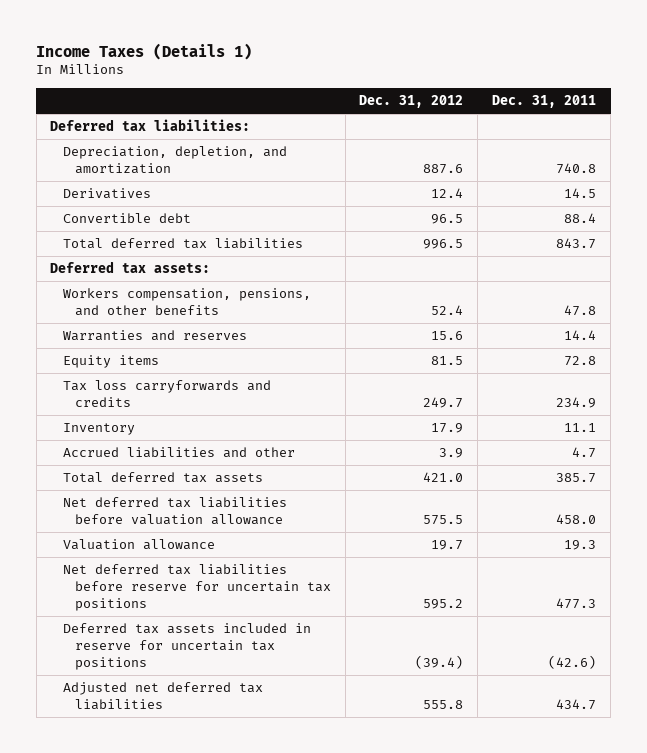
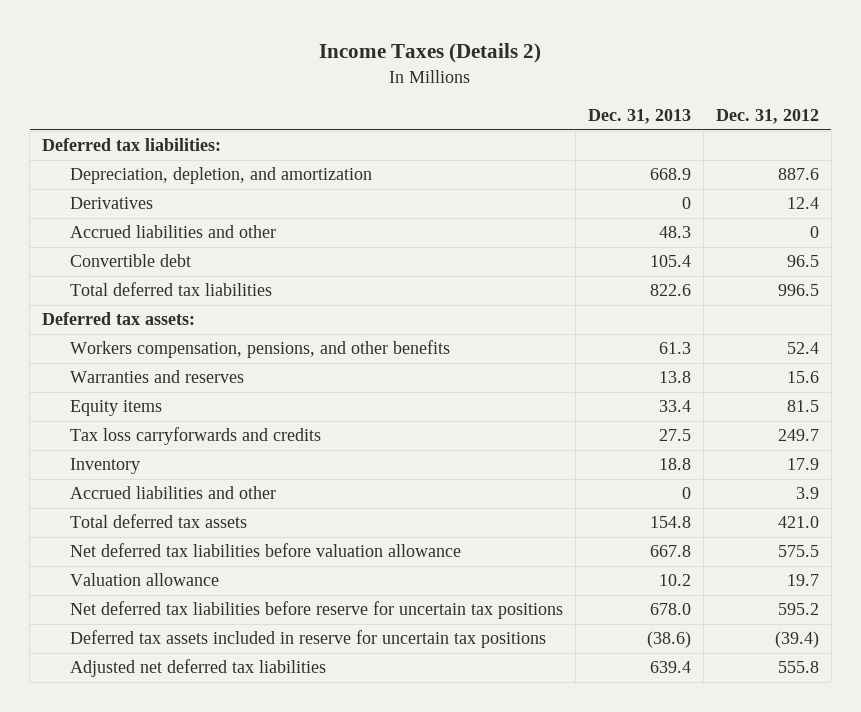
[36,42,253,60] Income Taxes (Details 1) -> [319,43,542,64] Income Taxes (Details 2)
[492,94,597,108] Dec. 31, 2011 -> none
none -> [588,109,692,125] Dec. 31, 2013
none -> [70,225,277,239] Accrued liabilities and other

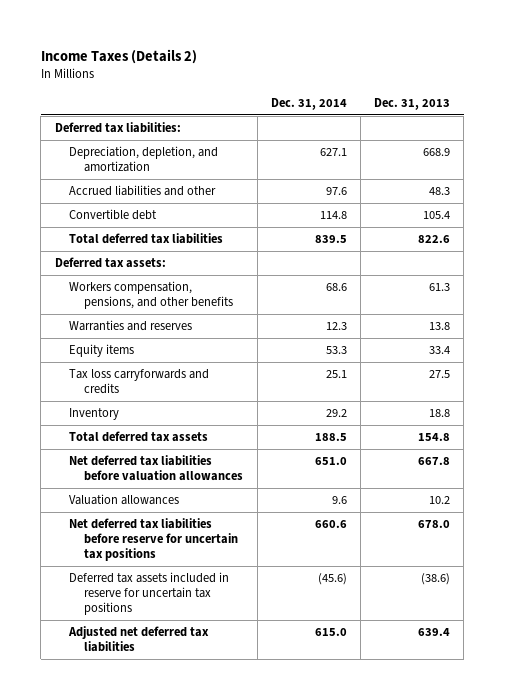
[715,109,819,125] Dec. 31, 2012 -> none
none -> [270,97,347,110] Dec. 31, 2014
[70,197,154,210] Derivatives -> none
[70,486,277,500] Accrued liabilities and other -> none
[70,543,462,558] Net deferred tax liabilities before valuation allowance -> [69,455,244,482] Net deferred tax liabilities before valuation allowances
[70,573,220,587] Valuation allowance -> [69,494,180,506] Valuation allowances

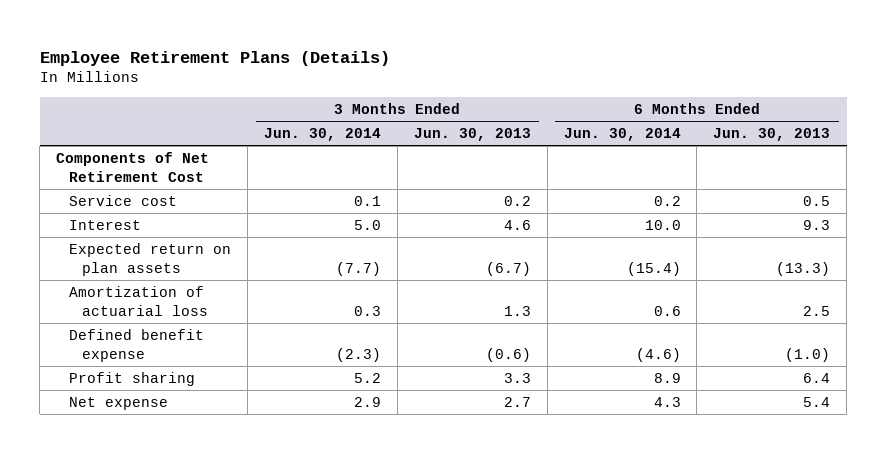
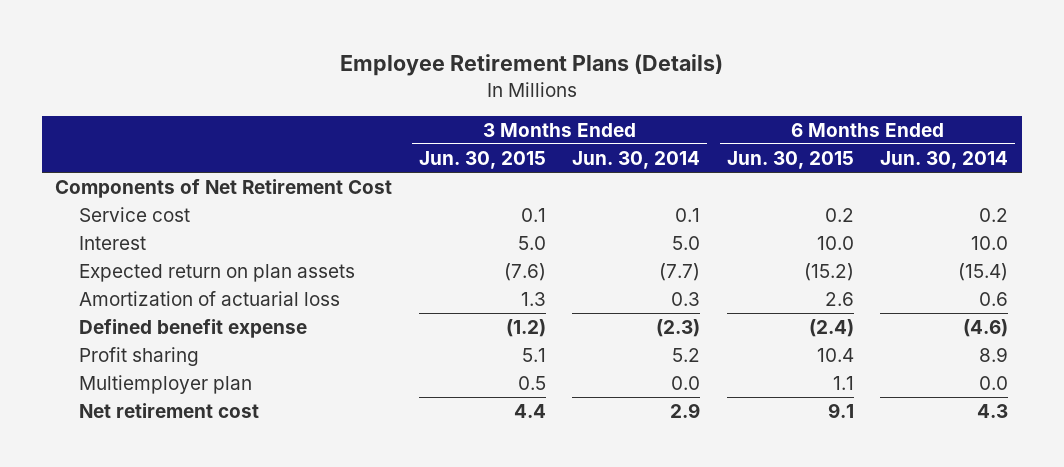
[413,128,531,142] Jun. 30, 2013 -> none
[713,128,831,142] Jun. 30, 2013 -> none
none -> [418,150,546,169] Jun. 30, 2015
none -> [726,150,854,169] Jun. 30, 2015
none -> [78,374,252,394] Multiemployer plan
[69,396,169,410] Net expense -> [78,402,259,418] Net retirement cost

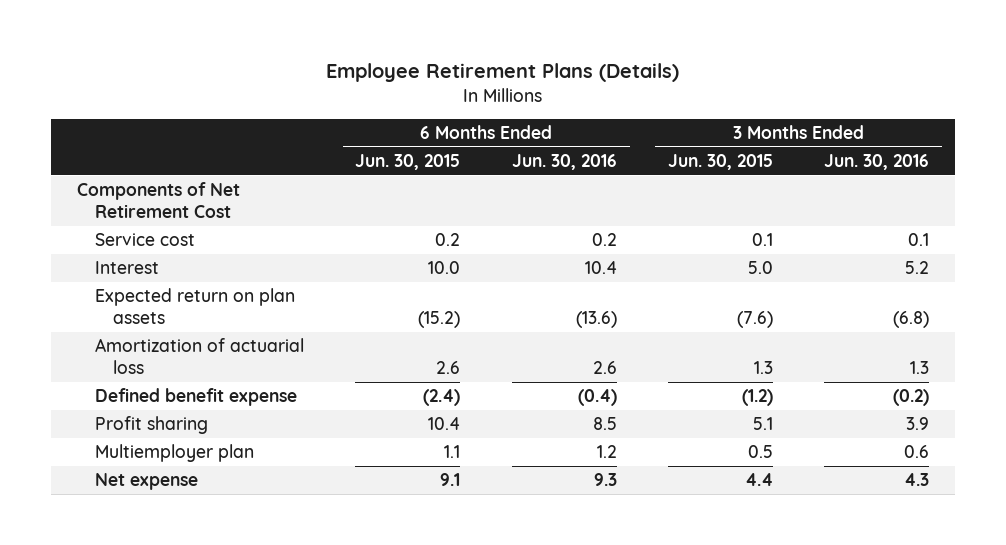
[572,150,701,169] Jun. 30, 2014 -> none
[880,150,1009,169] Jun. 30, 2014 -> none
none -> [511,153,617,170] Jun. 30, 2016
none -> [824,153,930,170] Jun. 30, 2016
[78,402,259,418] Net retirement cost -> [94,473,198,491] Net expense

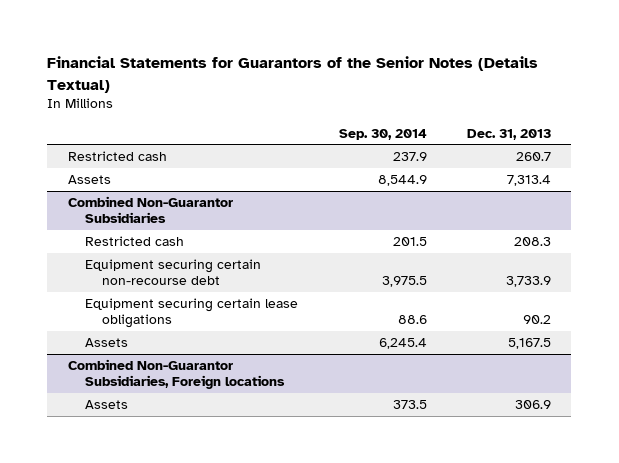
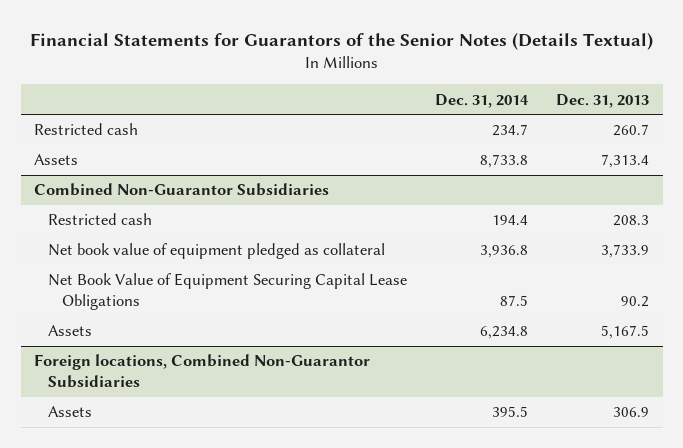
[338,128,427,140] Sep. 30, 2014 -> none
none -> [434,93,529,108] Dec. 31, 2014
[84,258,261,286] Equipment securing certain non-recourse debt -> [48,243,386,260] Net book value of equipment pledged as collateral
[84,297,298,329] Equipment securing certain lease obligations -> [48,273,408,311] Net Book Value of Equipment Securing Capital Lease Obligations
[67,358,285,390] Combined Non-Guarantor Subsidiaries, Foreign locations -> [34,354,371,389] Foreign locations, Combined Non-Guarantor Subsidiaries

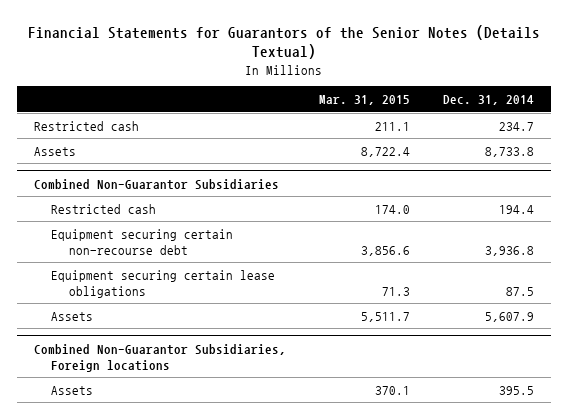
[555,93,649,108] Dec. 31, 2013 -> none
none -> [318,95,410,106] Mar. 31, 2015
[48,243,386,260] Net book value of equipment pledged as collateral -> [51,228,234,255] Equipment securing certain non-recourse debt
[48,273,408,311] Net Book Value of Equipment Securing Capital Lease Obligations -> [51,269,276,298] Equipment securing certain lease obligations
[479,326,528,340] 6,234.8 -> [485,311,535,322] 5,607.9
[34,354,371,389] Foreign locations, Combined Non-Guarantor Subsidiaries -> [33,343,286,372] Combined Non-Guarantor Subsidiaries, Foreign locations

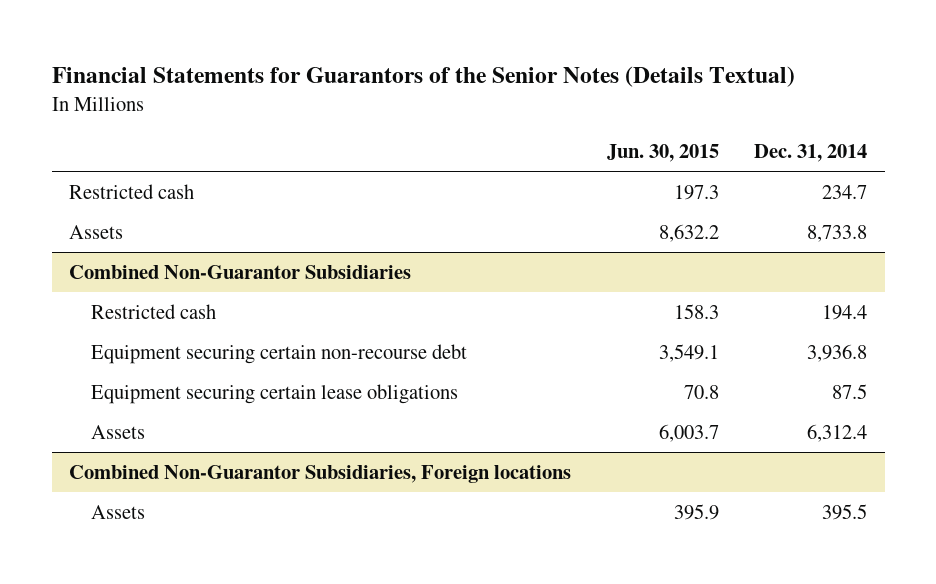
[318,95,410,106] Mar. 31, 2015 -> none
none -> [606,143,719,162] Jun. 30, 2015
[485,311,535,322] 5,607.9 -> [807,423,868,442] 6,312.4

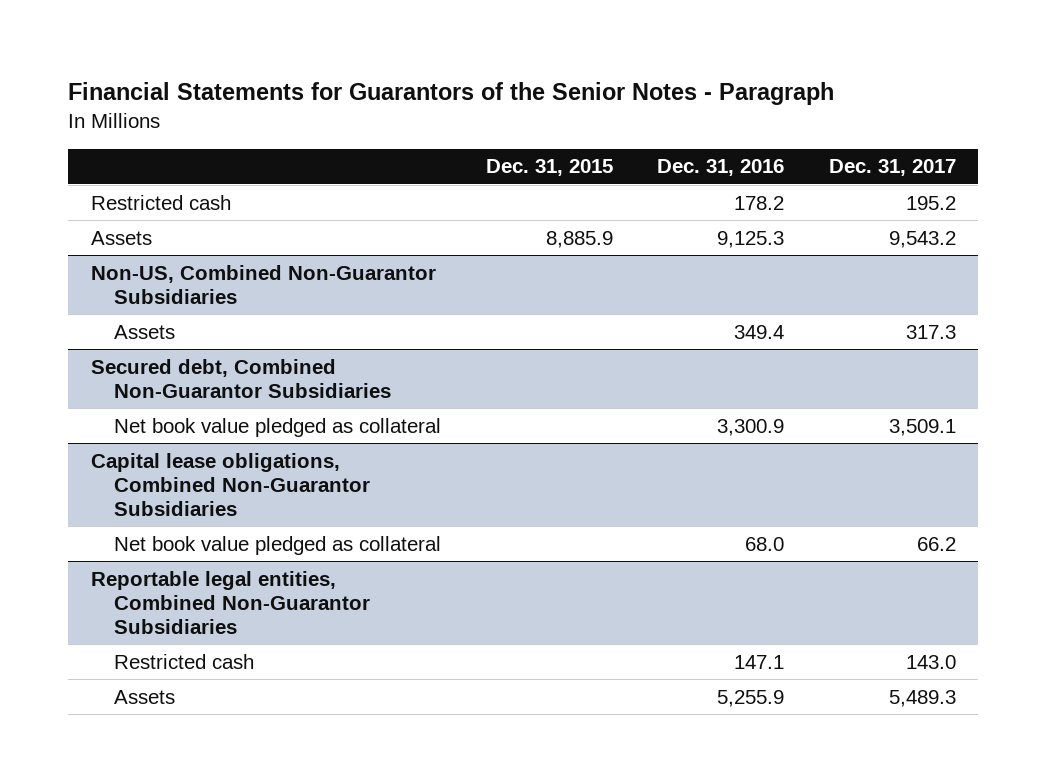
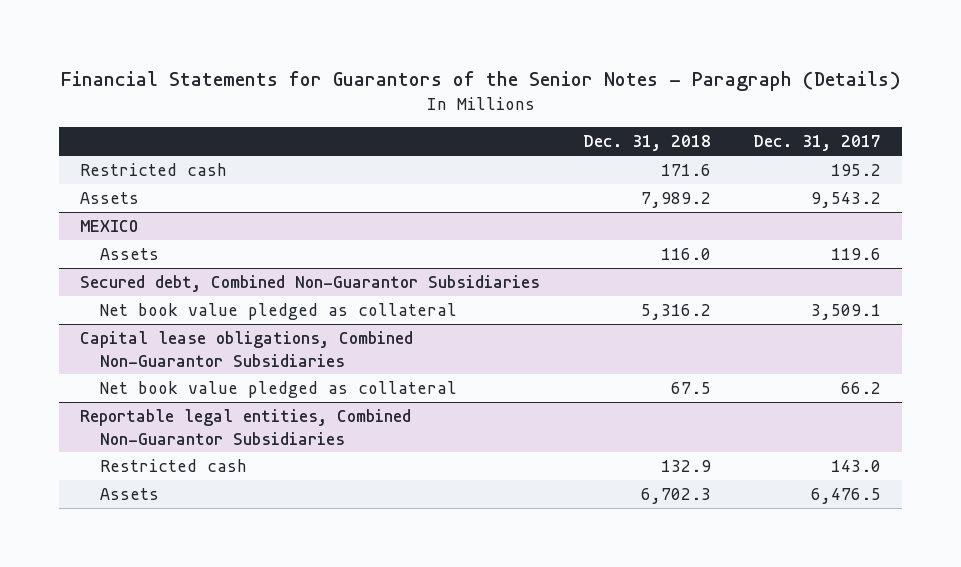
[68,82,835,106] Financial Statements for Guarantors of the Senior Notes - Paragraph -> [60,71,901,92] Financial Statements for Guarantors of the Senior Notes - Paragraph (Details)
[485,159,613,177] Dec. 31, 2015 -> none
[657,159,785,177] Dec. 31, 2016 -> none
none -> [582,135,711,152] Dec. 31, 2018
[90,264,436,304] Non-US, Combined Non-Guarantor Subsidiaries -> none
none -> [80,220,139,233] MEXICO
[905,324,956,339] 317.3 -> [831,248,882,261] 119.6
[888,689,956,707] 5,489.3 -> [811,488,882,505] 6,476.5

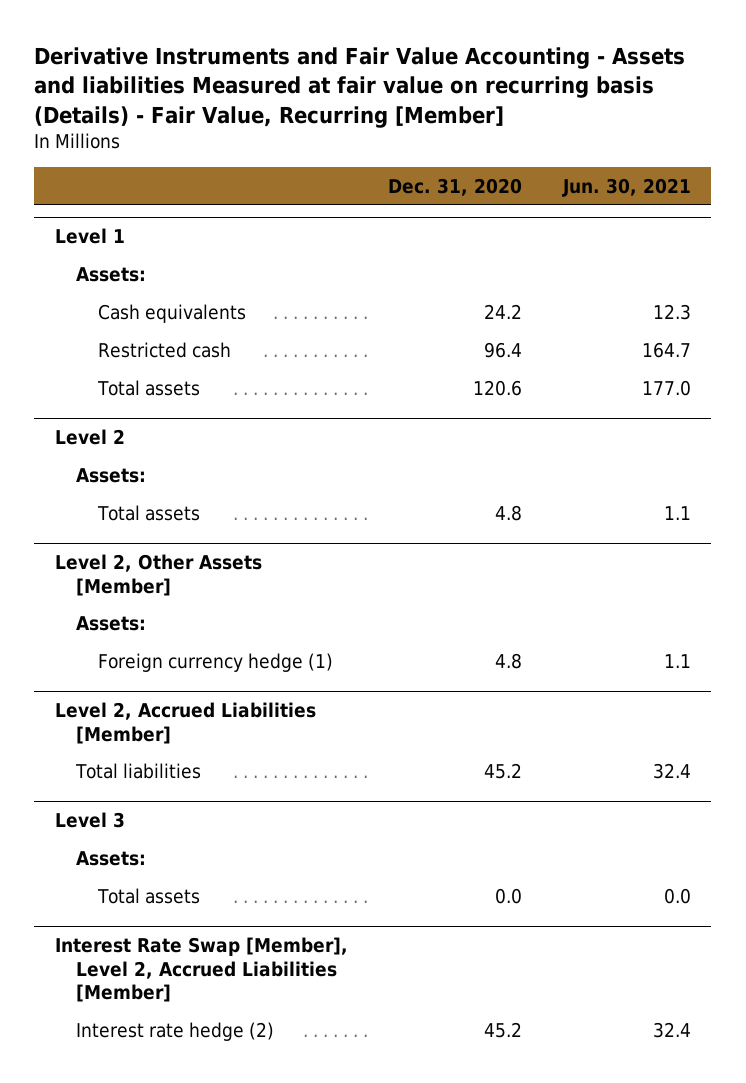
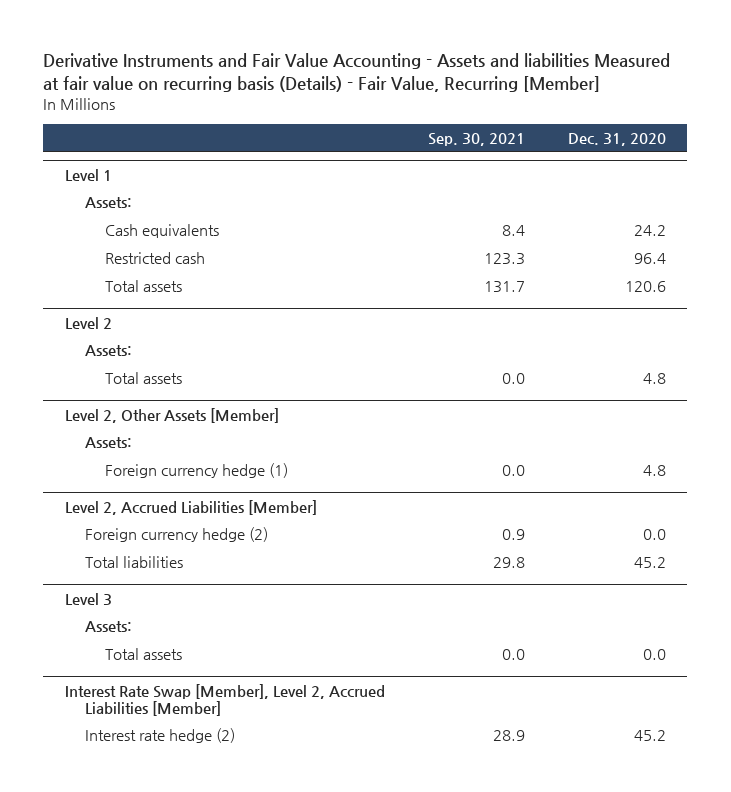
[561,177,691,197] Jun. 30, 2021 -> none
none -> [427,132,525,146] Sep. 30, 2021
none -> [84,526,268,542] Foreign currency hedge (2)

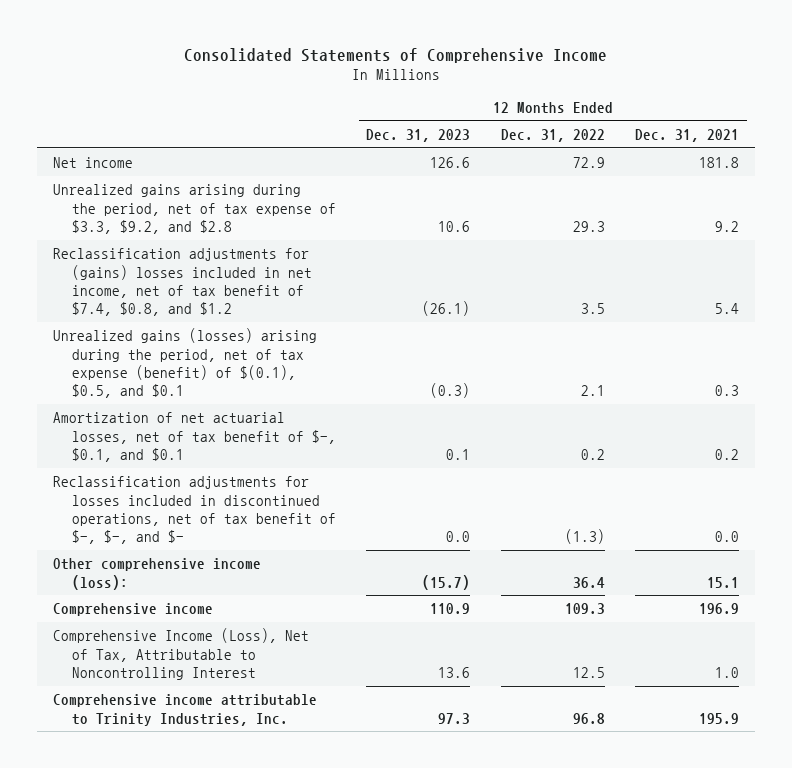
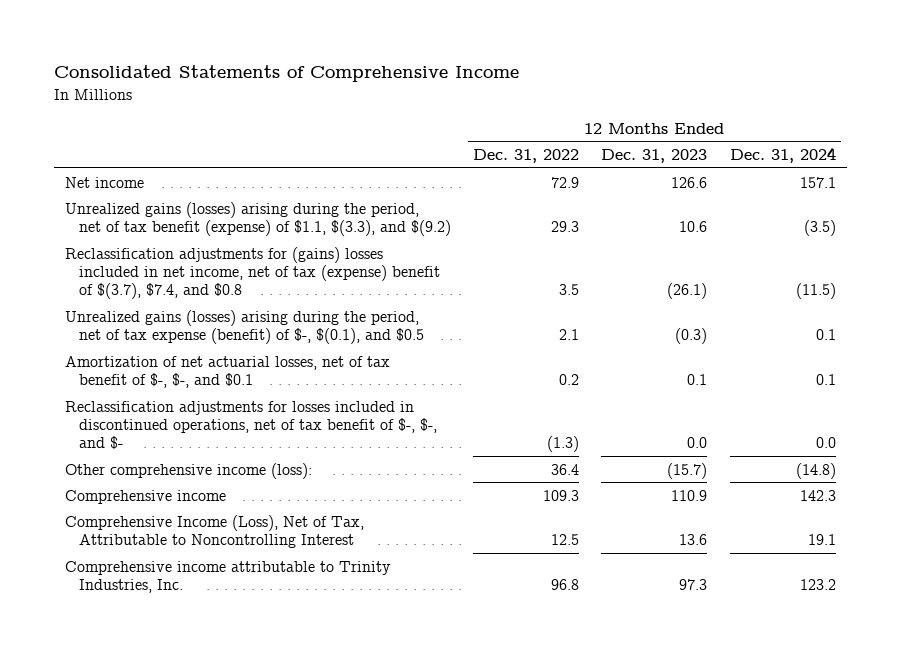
[635,129,740,143] Dec. 31, 2021 -> none
none -> [729,147,836,164] Dec. 31, 2024
[52,184,336,235] Unrealized gains arising during the period, net of tax expense of $3.3, $9.2, and $2.8 -> [64,201,452,236] Unrealized gains (losses) arising during the period, net of tax benefit (expense) of $1.1, $(3.3), and $(9.2)
[52,248,312,317] Reclassification adjustments for (gains) losses included in net income, net of tax benefit of $7.4, $0.8, and $1.2 -> [64,246,441,300] Reclassification adjustments for (gains) losses included in net income, net of tax (expense) benefit of $(3.7), $7.4, and $0.8
[52,328,317,399] Unrealized gains (losses) arising during the period, net of tax expense (benefit) of $(0.1), $0.5, and $0.1 -> [64,309,425,344] Unrealized gains (losses) arising during the period, net of tax expense (benefit) of $-, $(0.1), and $0.5
[52,412,336,463] Amortization of net actuarial losses, net of tax benefit of $-, $0.1, and $0.1 -> [64,355,390,388] Amortization of net actuarial losses, net of tax benefit of $-, $-, and $0.1

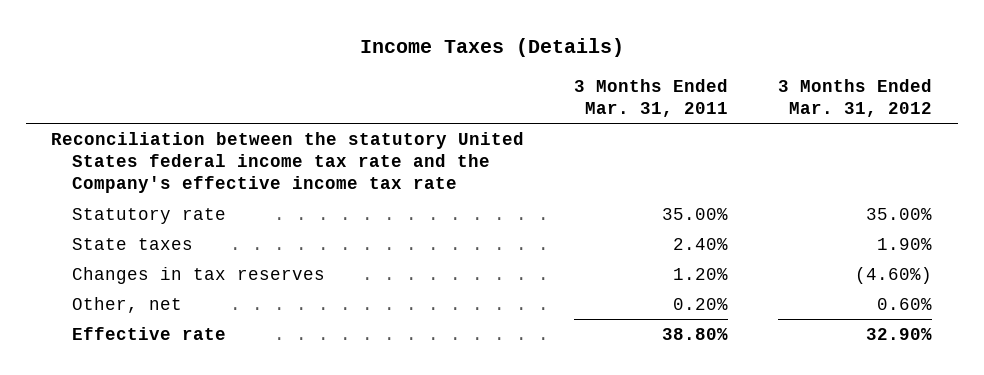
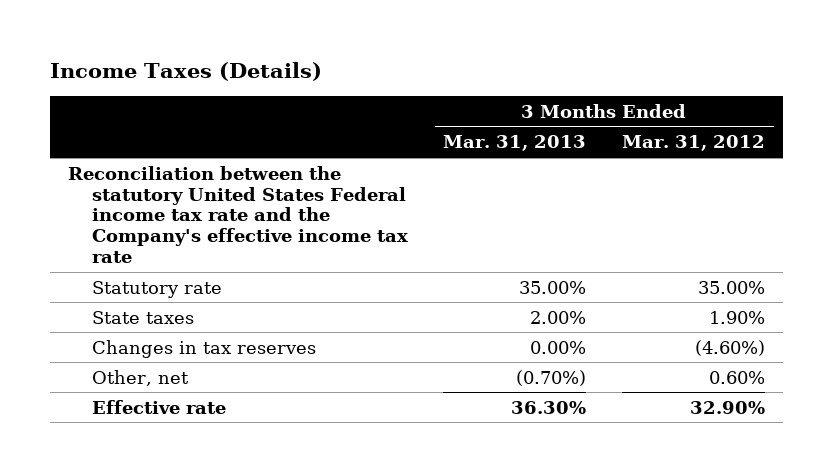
[574,78,729,117] 3 Months Ended Mar. 31, 2011 -> none
none -> [443,135,587,152] Mar. 31, 2013
[51,131,525,194] Reconciliation between the statutory United States federal income tax rate and the Company's effective income tax rate -> [68,165,409,264] Reconciliation between the statutory United States Federal income tax rate and the Company's effective income tax rate

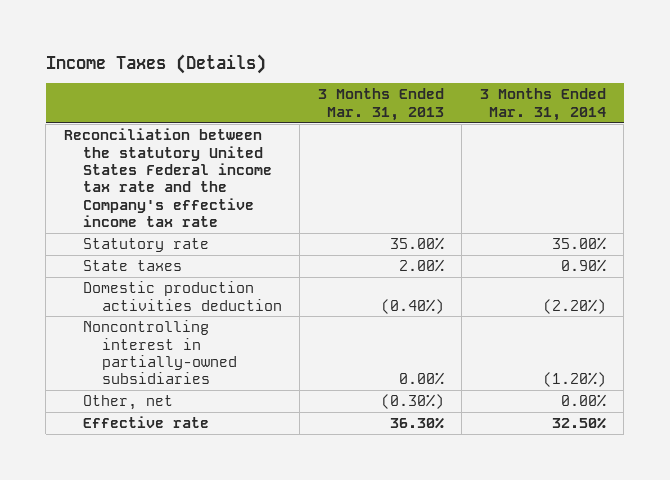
[621,135,765,152] Mar. 31, 2012 -> none
none -> [479,88,606,121] 3 Months Ended Mar. 31, 2014
[92,339,317,358] Changes in tax reserves -> none
none -> [82,281,282,311] Domestic production activities deduction
none -> [82,320,237,385] Noncontrolling interest in partially-owned subsidiaries
[516,369,587,386] (0.70%) -> [380,394,444,410] (0.30%)

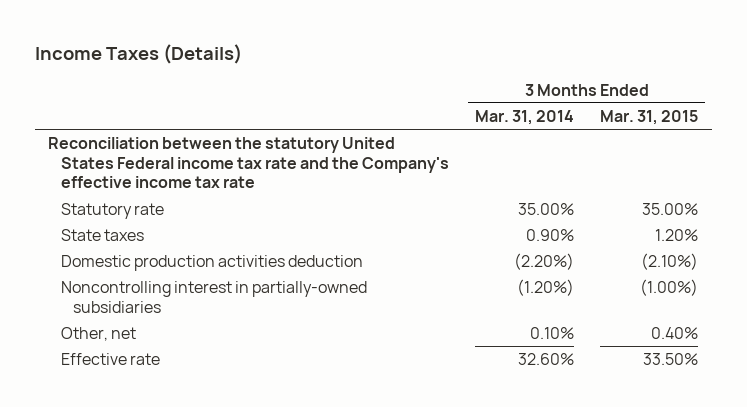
[317,88,444,121] 3 Months Ended Mar. 31, 2013 -> none
none -> [600,110,699,126] Mar. 31, 2015
[560,394,606,408] 0.00% -> [530,327,575,340] 0.10%
[551,417,606,430] 32.50% -> [518,353,575,366] 32.60%

